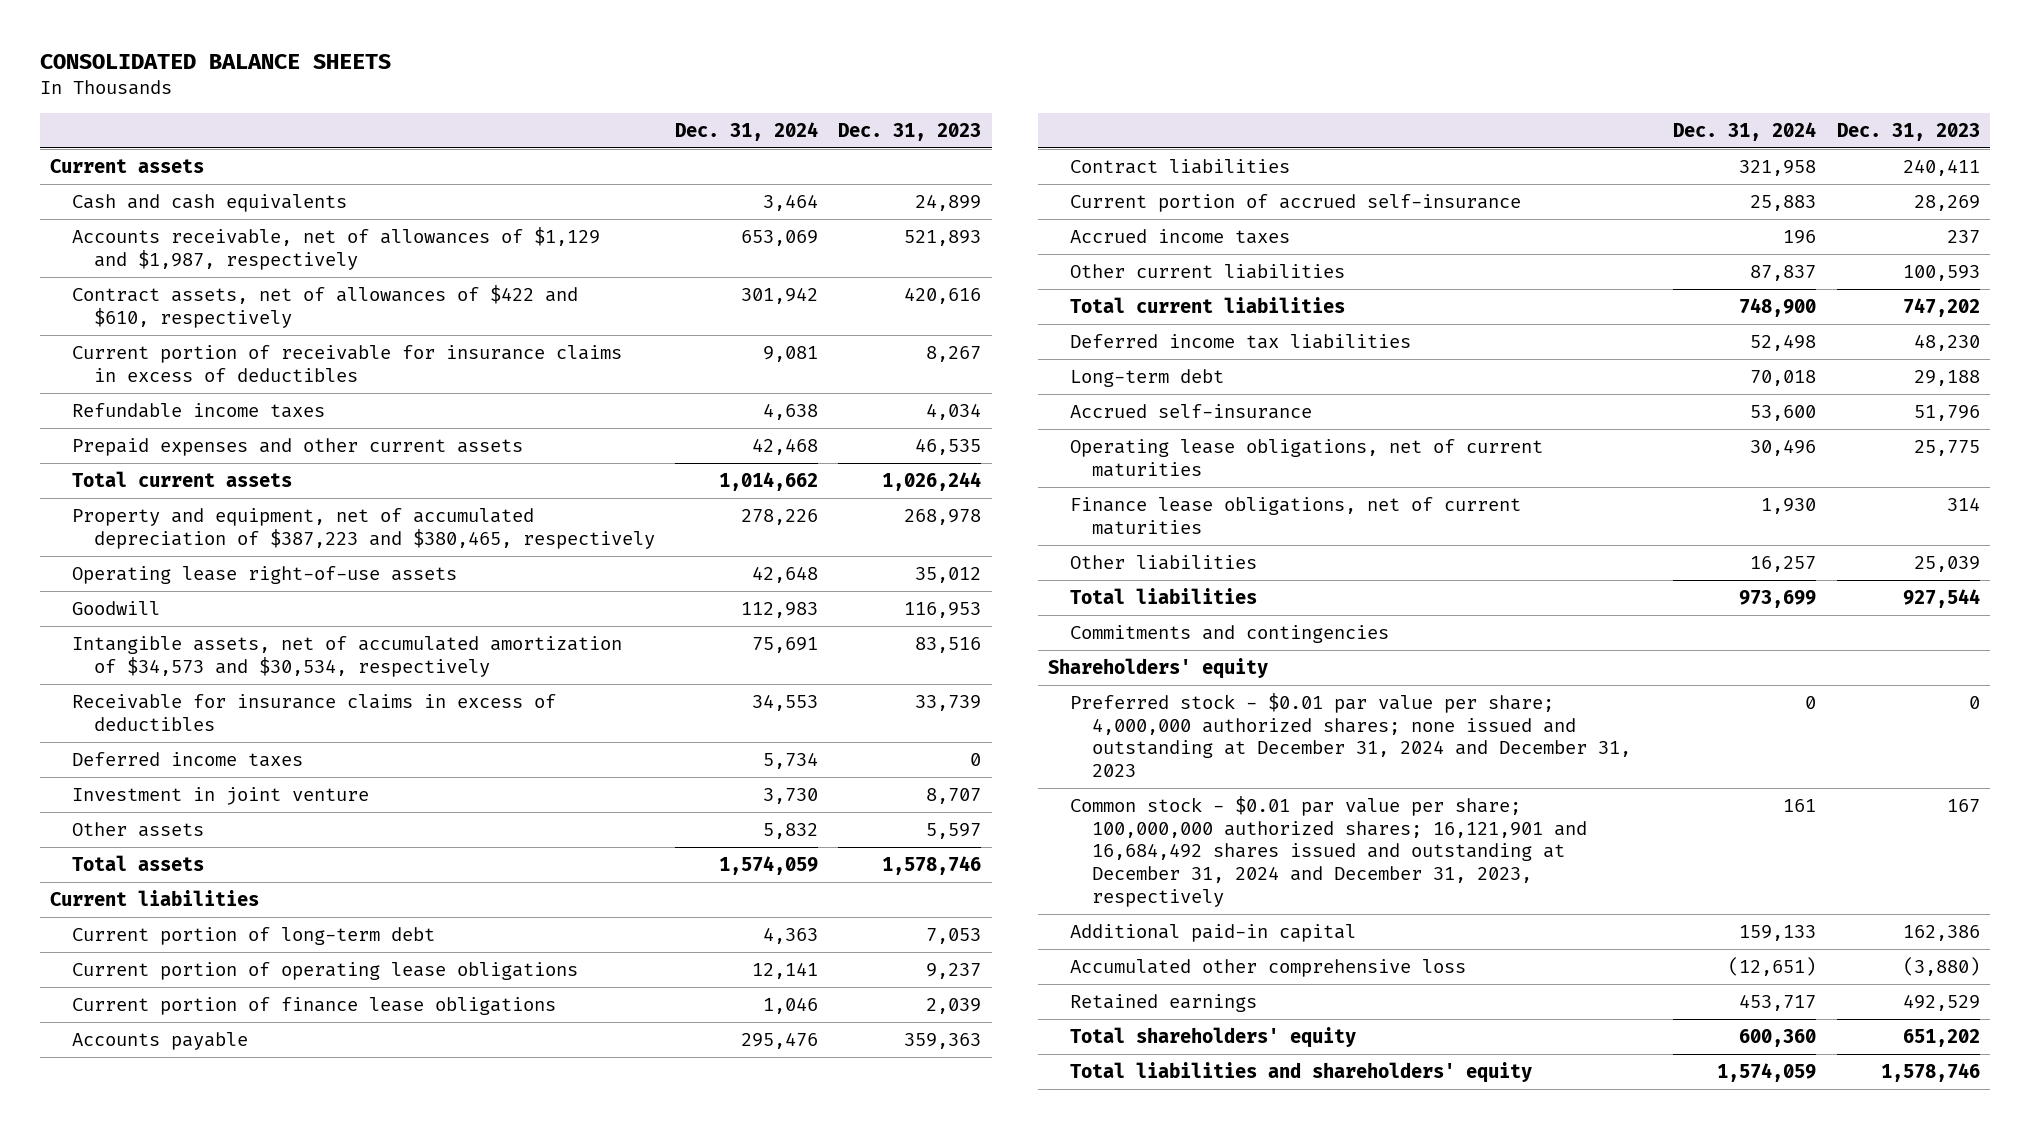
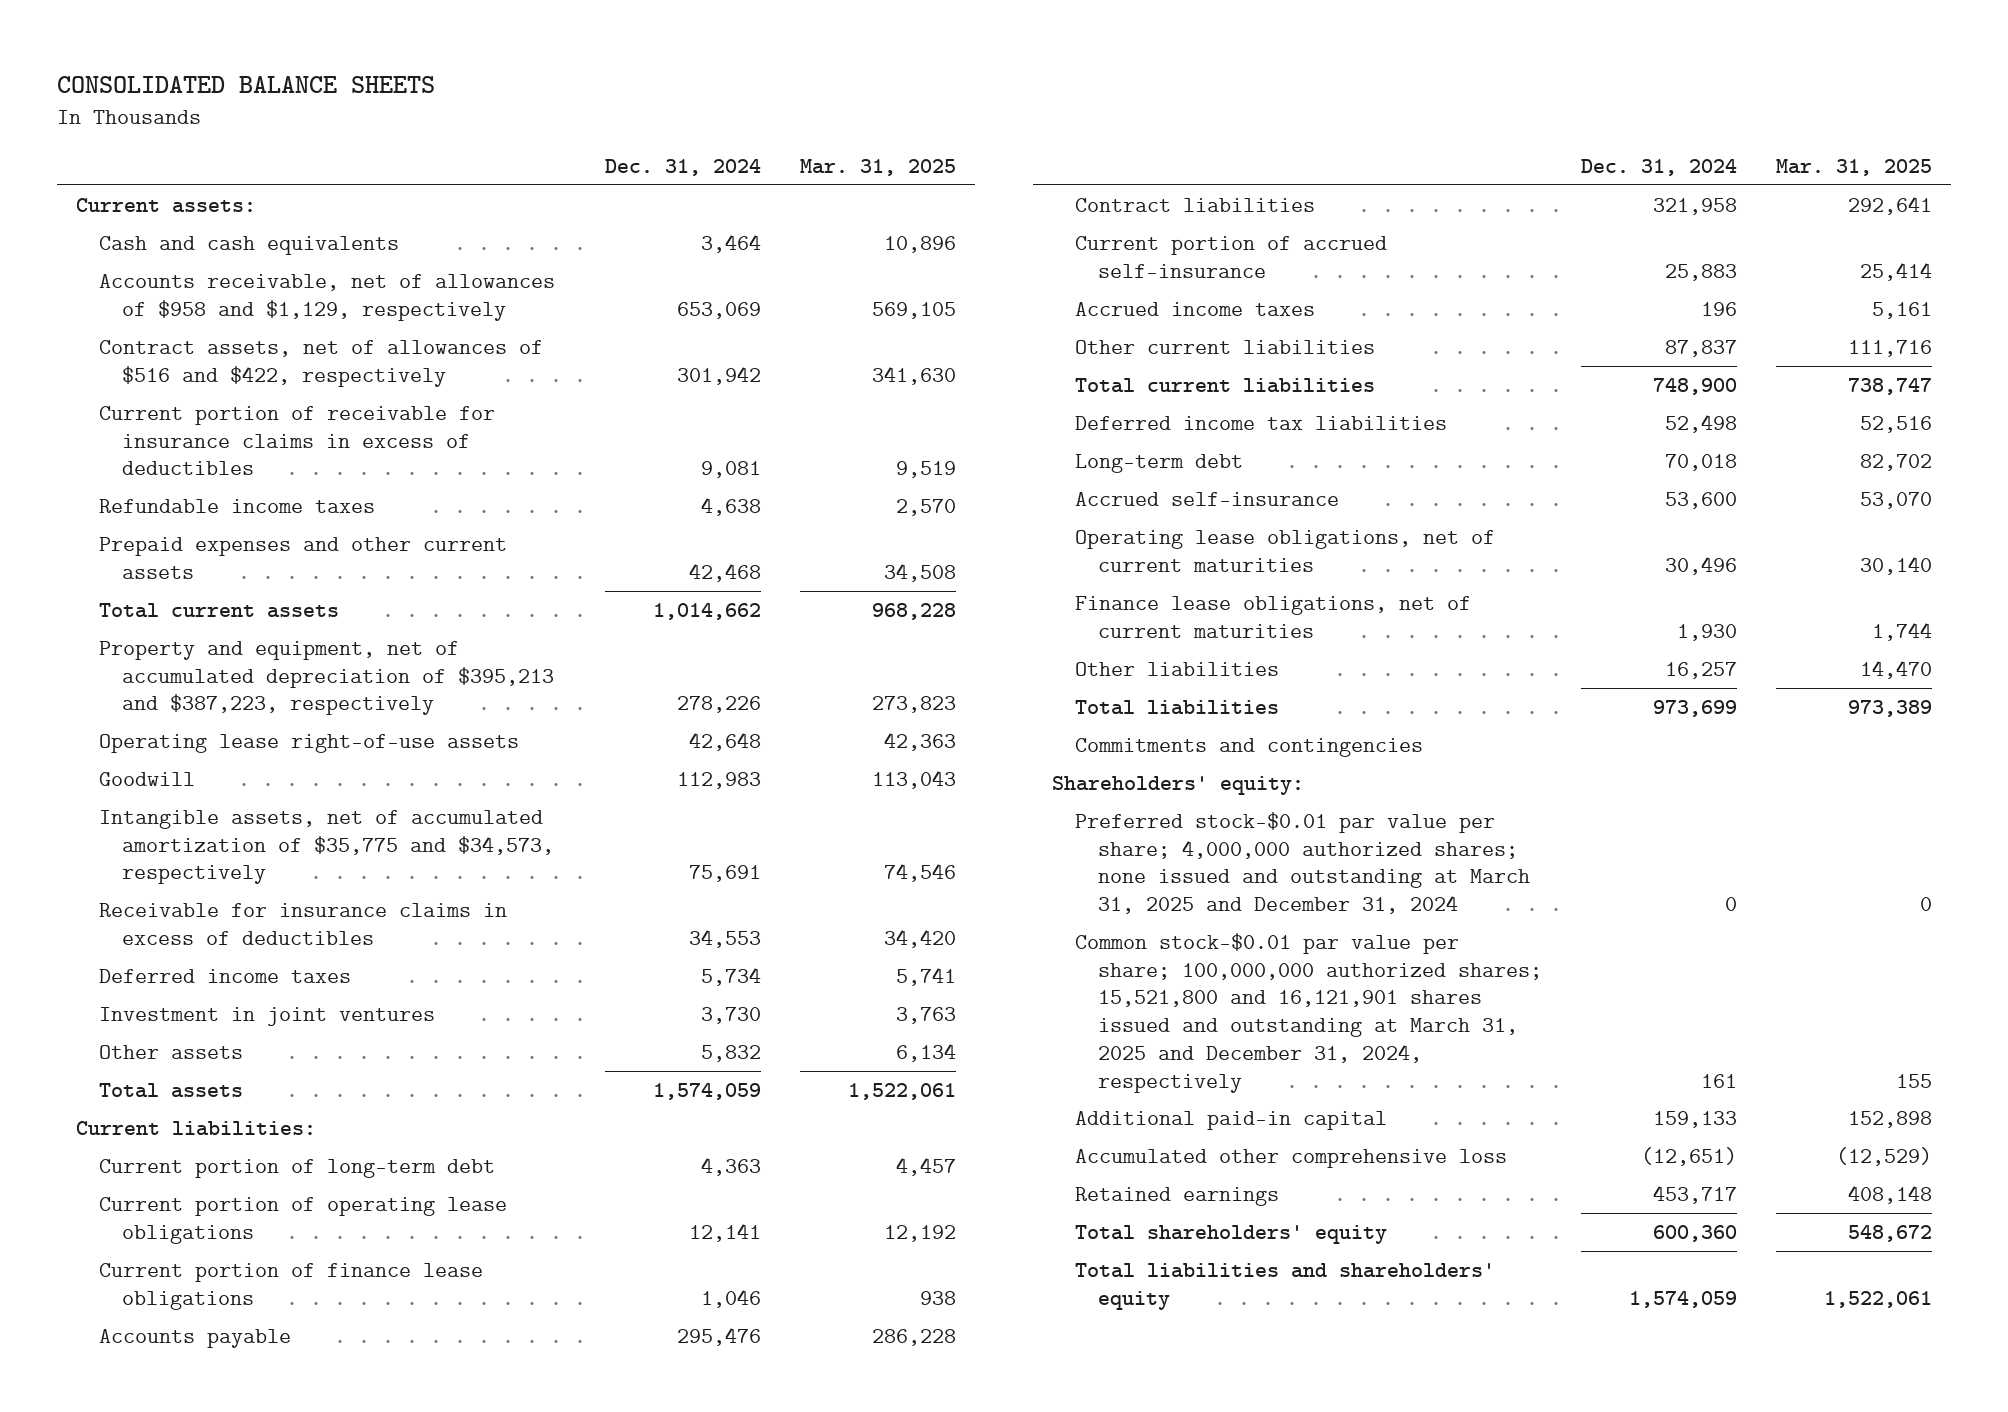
[838,122,982,141] Dec. 31, 2023 -> none
none -> [799,158,956,176] Mar. 31, 2025
[49,158,204,173] Current assets -> [76,197,257,213] Current assets:
[71,226,600,270] Accounts receivable, net of allowances of $1,129 and $1,987, respectively -> [99,273,556,321] Accounts receivable, net of allowances of $958 and $1,129, respectively
[71,284,578,328] Contract assets, net of allowances of $422 and $610, respectively -> [99,339,544,387] Contract assets, net of allowances of $516 and $422, respectively
[71,507,655,549] Property and equipment, net of accumulated depreciation of $387,223 and $380,465, respectively -> [99,640,555,716] Property and equipment, net of accumulated depreciation of $395,213 and $387,223, respectively
[71,635,622,677] Intangible assets, net of accumulated amortization of $34,573 and $30,534, respectively -> [99,809,555,885] Intangible assets, net of accumulated amortization of $35,775 and $34,573, respectively
[71,786,369,805] Investment in joint venture -> [99,1006,436,1026] Investment in joint ventures
[49,889,259,906] Current liabilities -> [76,1120,317,1136] Current liabilities:
[1048,657,1269,679] Shareholders' equity -> [1052,775,1305,795] Shareholders' equity:
[1070,692,1632,777] Preferred stock - $0.01 par value per share; 4,000,000 authorized shares; none issued and outstanding at December 31, 2024 and December 31, 2023 -> [1075,811,1531,915] Preferred stock-$0.01 par value per share; 4,000,000 authorized shares; none issued and outstanding at March 31, 2025 and December 31, 2024
[1070,795,1588,907] Common stock - $0.01 par value per share; 100,000,000 authorized shares; 16,121,901 and 16,684,492 shares issued and outstanding at December 31, 2024 and December 31, 2023, respectively -> [1075,932,1543,1093] Common stock-$0.01 par value per share; 100,000,000 authorized shares; 15,521,800 and 16,121,901 shares issued and outstanding at March 31, 2025 and December 31, 2024, respectively

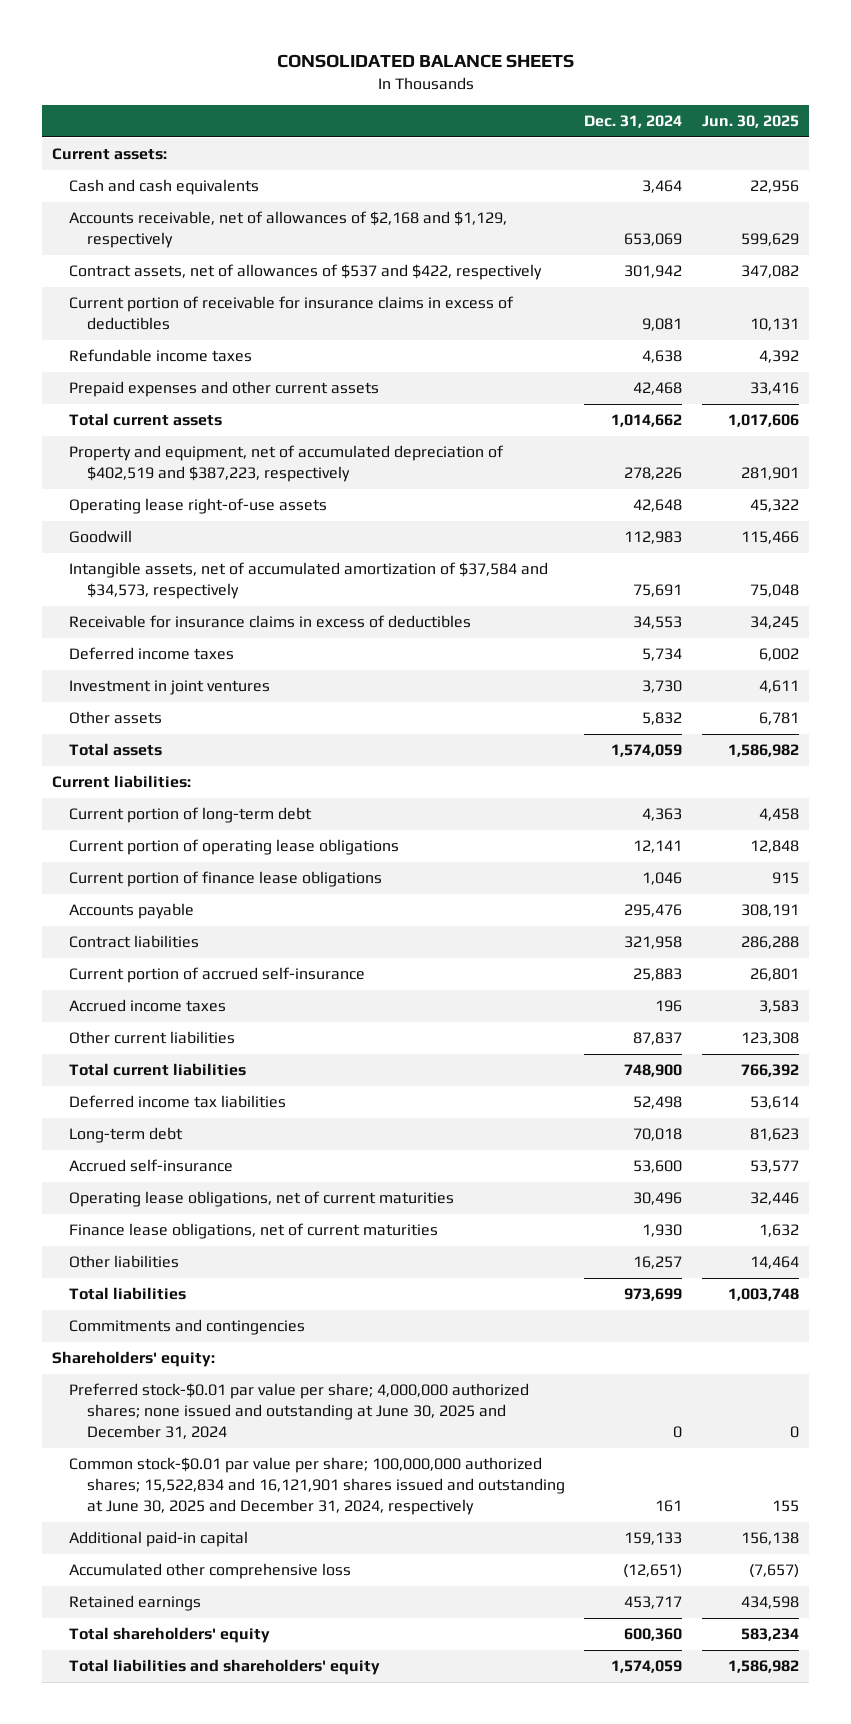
[799,158,956,176] Mar. 31, 2025 -> none
none -> [702,115,800,129] Jun. 30, 2025
[99,273,556,321] Accounts receivable, net of allowances of $958 and $1,129, respectively -> [69,211,508,249] Accounts receivable, net of allowances of $2,168 and $1,129, respectively
[99,339,544,387] Contract assets, net of allowances of $516 and $422, respectively -> [69,264,543,281] Contract assets, net of allowances of $537 and $422, respectively
[99,640,555,716] Property and equipment, net of accumulated depreciation of $395,213 and $387,223, respectively -> [69,445,505,483] Property and equipment, net of accumulated depreciation of $402,519 and $387,223, respectively
[99,809,555,885] Intangible assets, net of accumulated amortization of $35,775 and $34,573, respectively -> [69,562,549,600] Intangible assets, net of accumulated amortization of $37,584 and $34,573, respectively
[1075,811,1531,915] Preferred stock-$0.01 par value per share; 4,000,000 authorized shares; none issued and outstanding at March 31, 2025 and December 31, 2024 -> [69,1383,530,1439] Preferred stock-$0.01 par value per share; 4,000,000 authorized shares; none issued and outstanding at June 30, 2025 and December 31, 2024
[1075,932,1543,1093] Common stock-$0.01 par value per share; 100,000,000 authorized shares; 15,521,800 and 16,121,901 shares issued and outstanding at March 31, 2025 and December 31, 2024, respectively -> [69,1457,565,1515] Common stock-$0.01 par value per share; 100,000,000 authorized shares; 15,522,834 and 16,121,901 shares issued and outstanding at June 30, 2025 and December 31, 2024, respectively

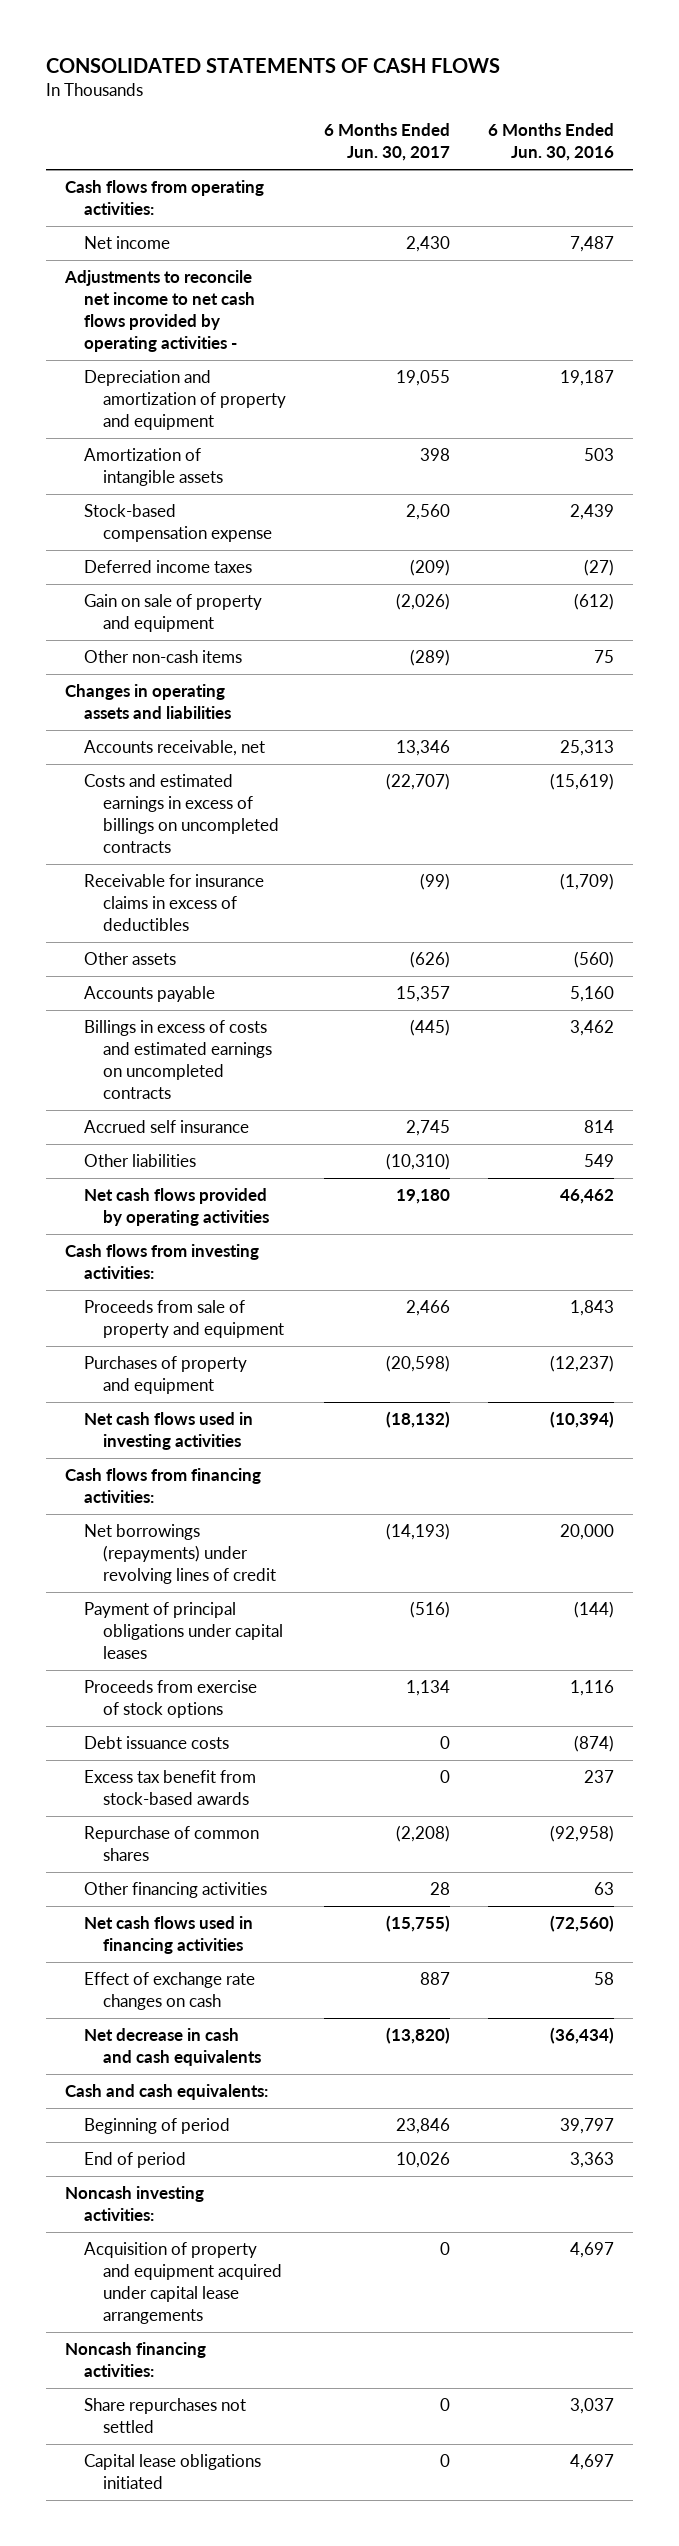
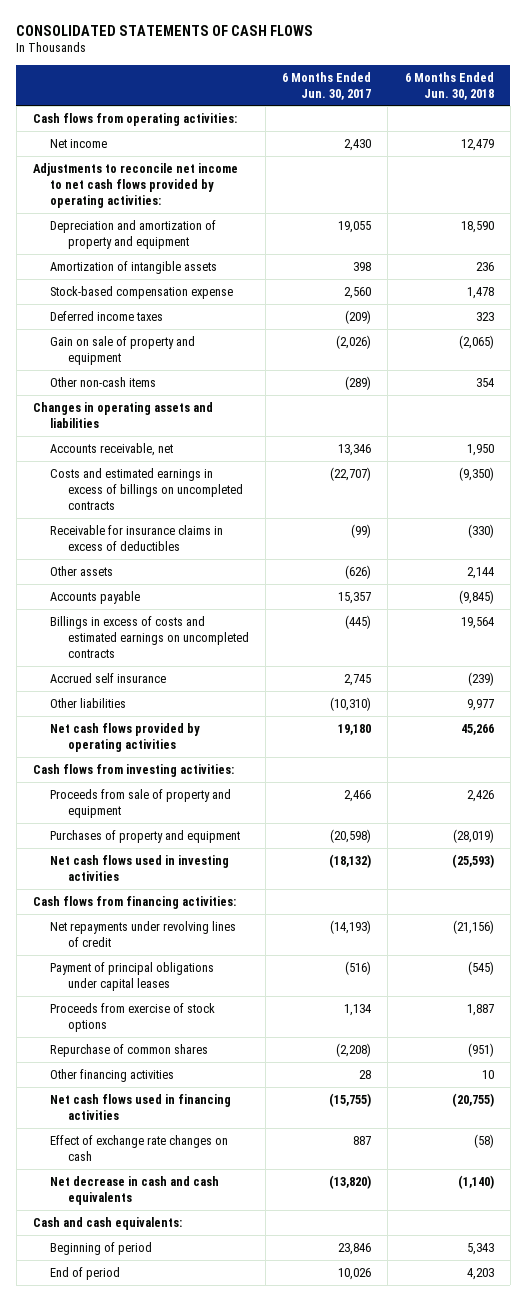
[487,123,614,162] 6 Months Ended Jun. 30, 2016 -> none
none -> [404,71,494,100] 6 Months Ended Jun. 30, 2018
[64,270,256,353] Adjustments to reconcile net income to net cash flows provided by operating activities - -> [32,162,238,208] Adjustments to reconcile net income to net cash flows provided by operating activities:
[84,1524,276,1585] Net borrowings (repayments) under revolving lines of credit -> [50,920,237,947] Net repayments under revolving lines of credit
[84,1736,230,1750] Debt issuance costs -> none
[84,1770,257,1806] Excess tax benefit from stock-based awards -> none
[65,2186,205,2222] Noncash investing activities: -> none
[84,2242,282,2325] Acquisition of property and equipment acquired under capital lease arrangements -> none
[65,2342,207,2378] Noncash financing activities: -> none
[84,2398,247,2434] Share repurchases not settled -> none
[84,2454,262,2490] Capital lease obligations initiated -> none

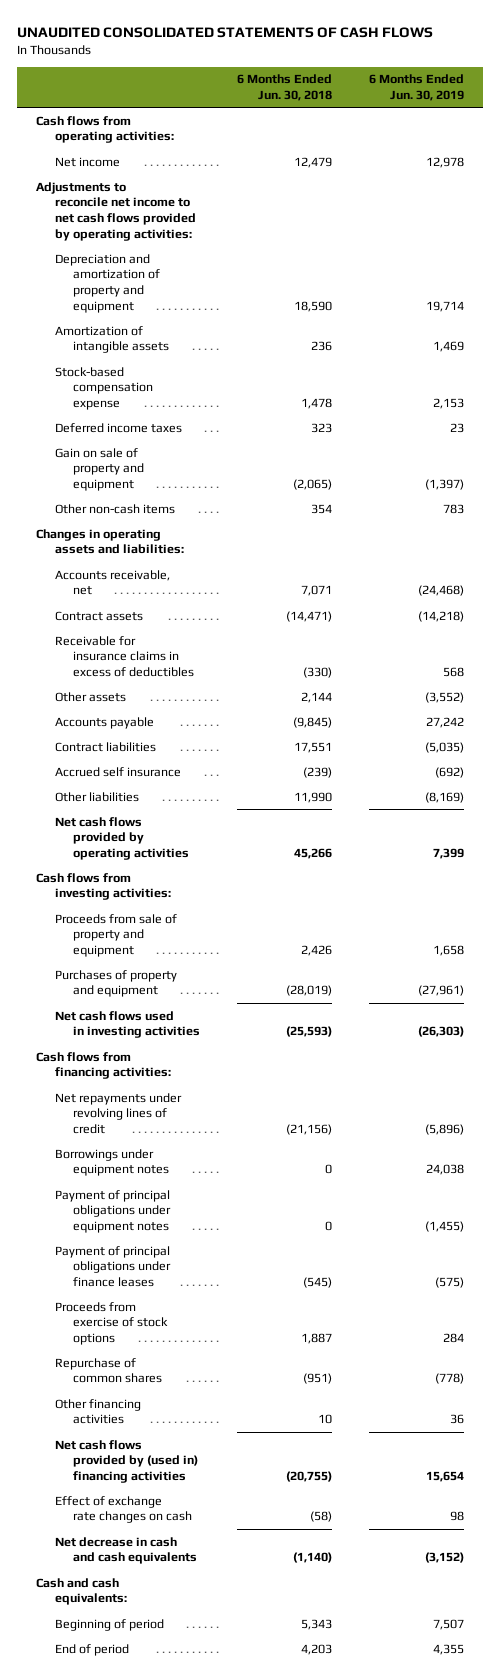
[16,24,314,36] CONSOLIDATED STATEMENTS OF CASH FLOWS -> [17,26,434,38] UNAUDITED CONSOLIDATED STATEMENTS OF CASH FLOWS
[282,71,372,100] 6 Months Ended Jun. 30, 2017 -> none
none -> [369,74,465,101] 6 Months Ended Jun. 30, 2019
[50,467,243,510] Costs and estimated earnings in excess of billings on uncompleted contracts -> none
[32,401,213,428] Changes in operating assets and liabilities -> [35,528,184,555] Changes in operating assets and liabilities:
[466,443,494,456] 1,950 -> [301,585,333,597] 7,071
none -> [54,610,143,621] Contract assets
[50,615,249,658] Billings in excess of costs and estimated earnings on uncompleted contracts -> none
none -> [54,741,156,752] Contract liabilities
[466,698,494,711] 9,977 -> [294,791,333,803] 11,990
none -> [54,1148,170,1177] Borrowings under equipment notes
none -> [54,1189,172,1233] Payment of principal obligations under equipment notes
[50,961,215,991] Payment of principal obligations under capital leases -> [54,1245,172,1287] Payment of principal obligations under finance leases
[50,1093,232,1120] Net cash flows used in financing activities -> [54,1439,199,1483] Net cash flows provided by (used in) financing activities

